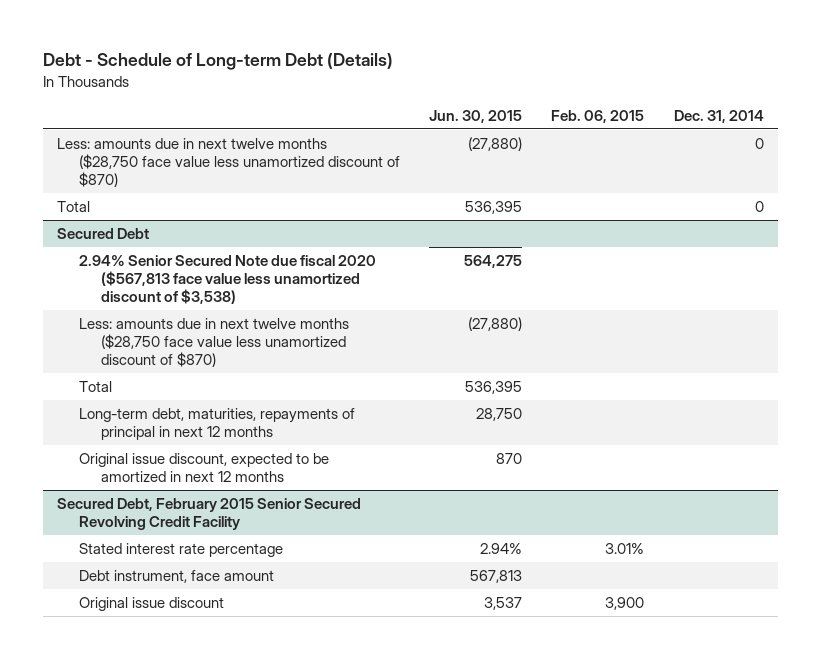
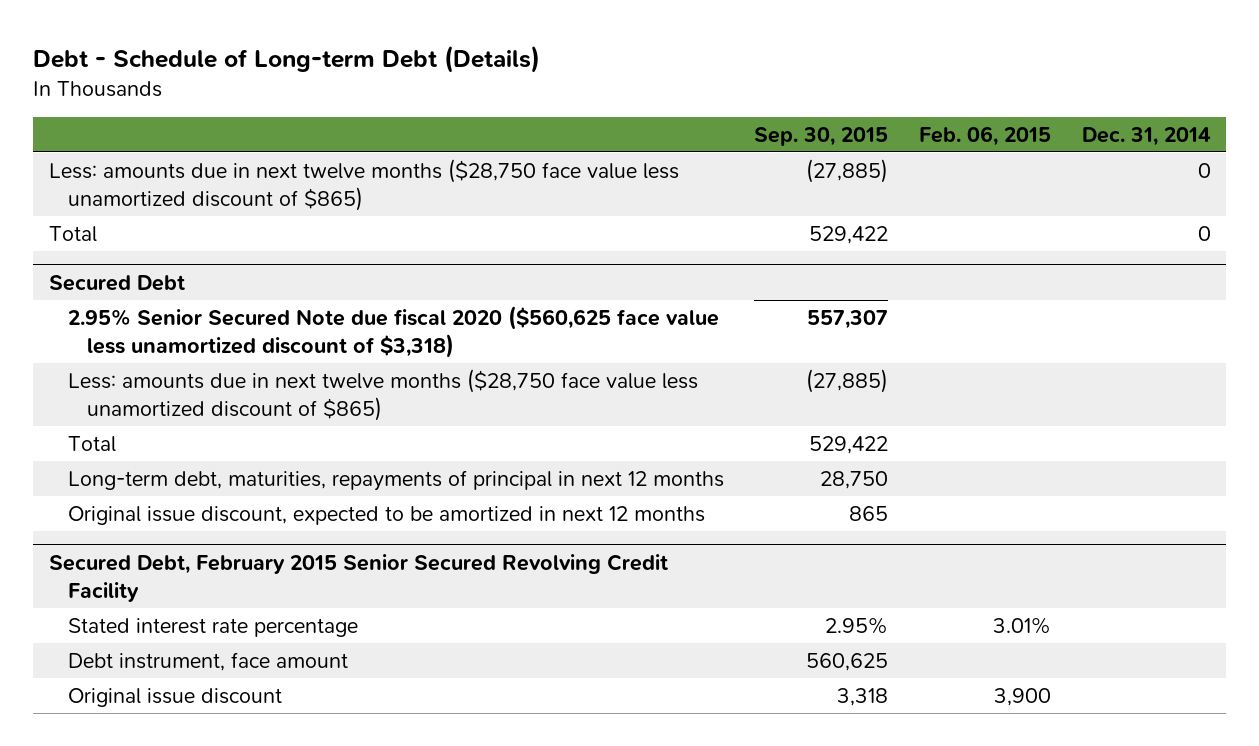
[429,109,523,123] Jun. 30, 2015 -> none
none -> [754,126,889,146] Sep. 30, 2015
[57,137,401,188] Less: amounts due in next twelve months ($28,750 face value less unamortized discount of $870) -> [48,158,679,211] Less: amounts due in next twelve months ($28,750 face value less unamortized discount of $865)
[79,254,377,305] 2.94% Senior Secured Note due fiscal 2020 ($567,813 face value less unamortized discount of $3,538) -> [67,305,719,358] 2.95% Senior Secured Note due fiscal 2020 ($560,625 face value less unamortized discount of $3,318)
[79,317,350,368] Less: amounts due in next twelve months ($28,750 face value less unamortized discount of $870) -> [67,368,698,421] Less: amounts due in next twelve months ($28,750 face value less unamortized discount of $865)

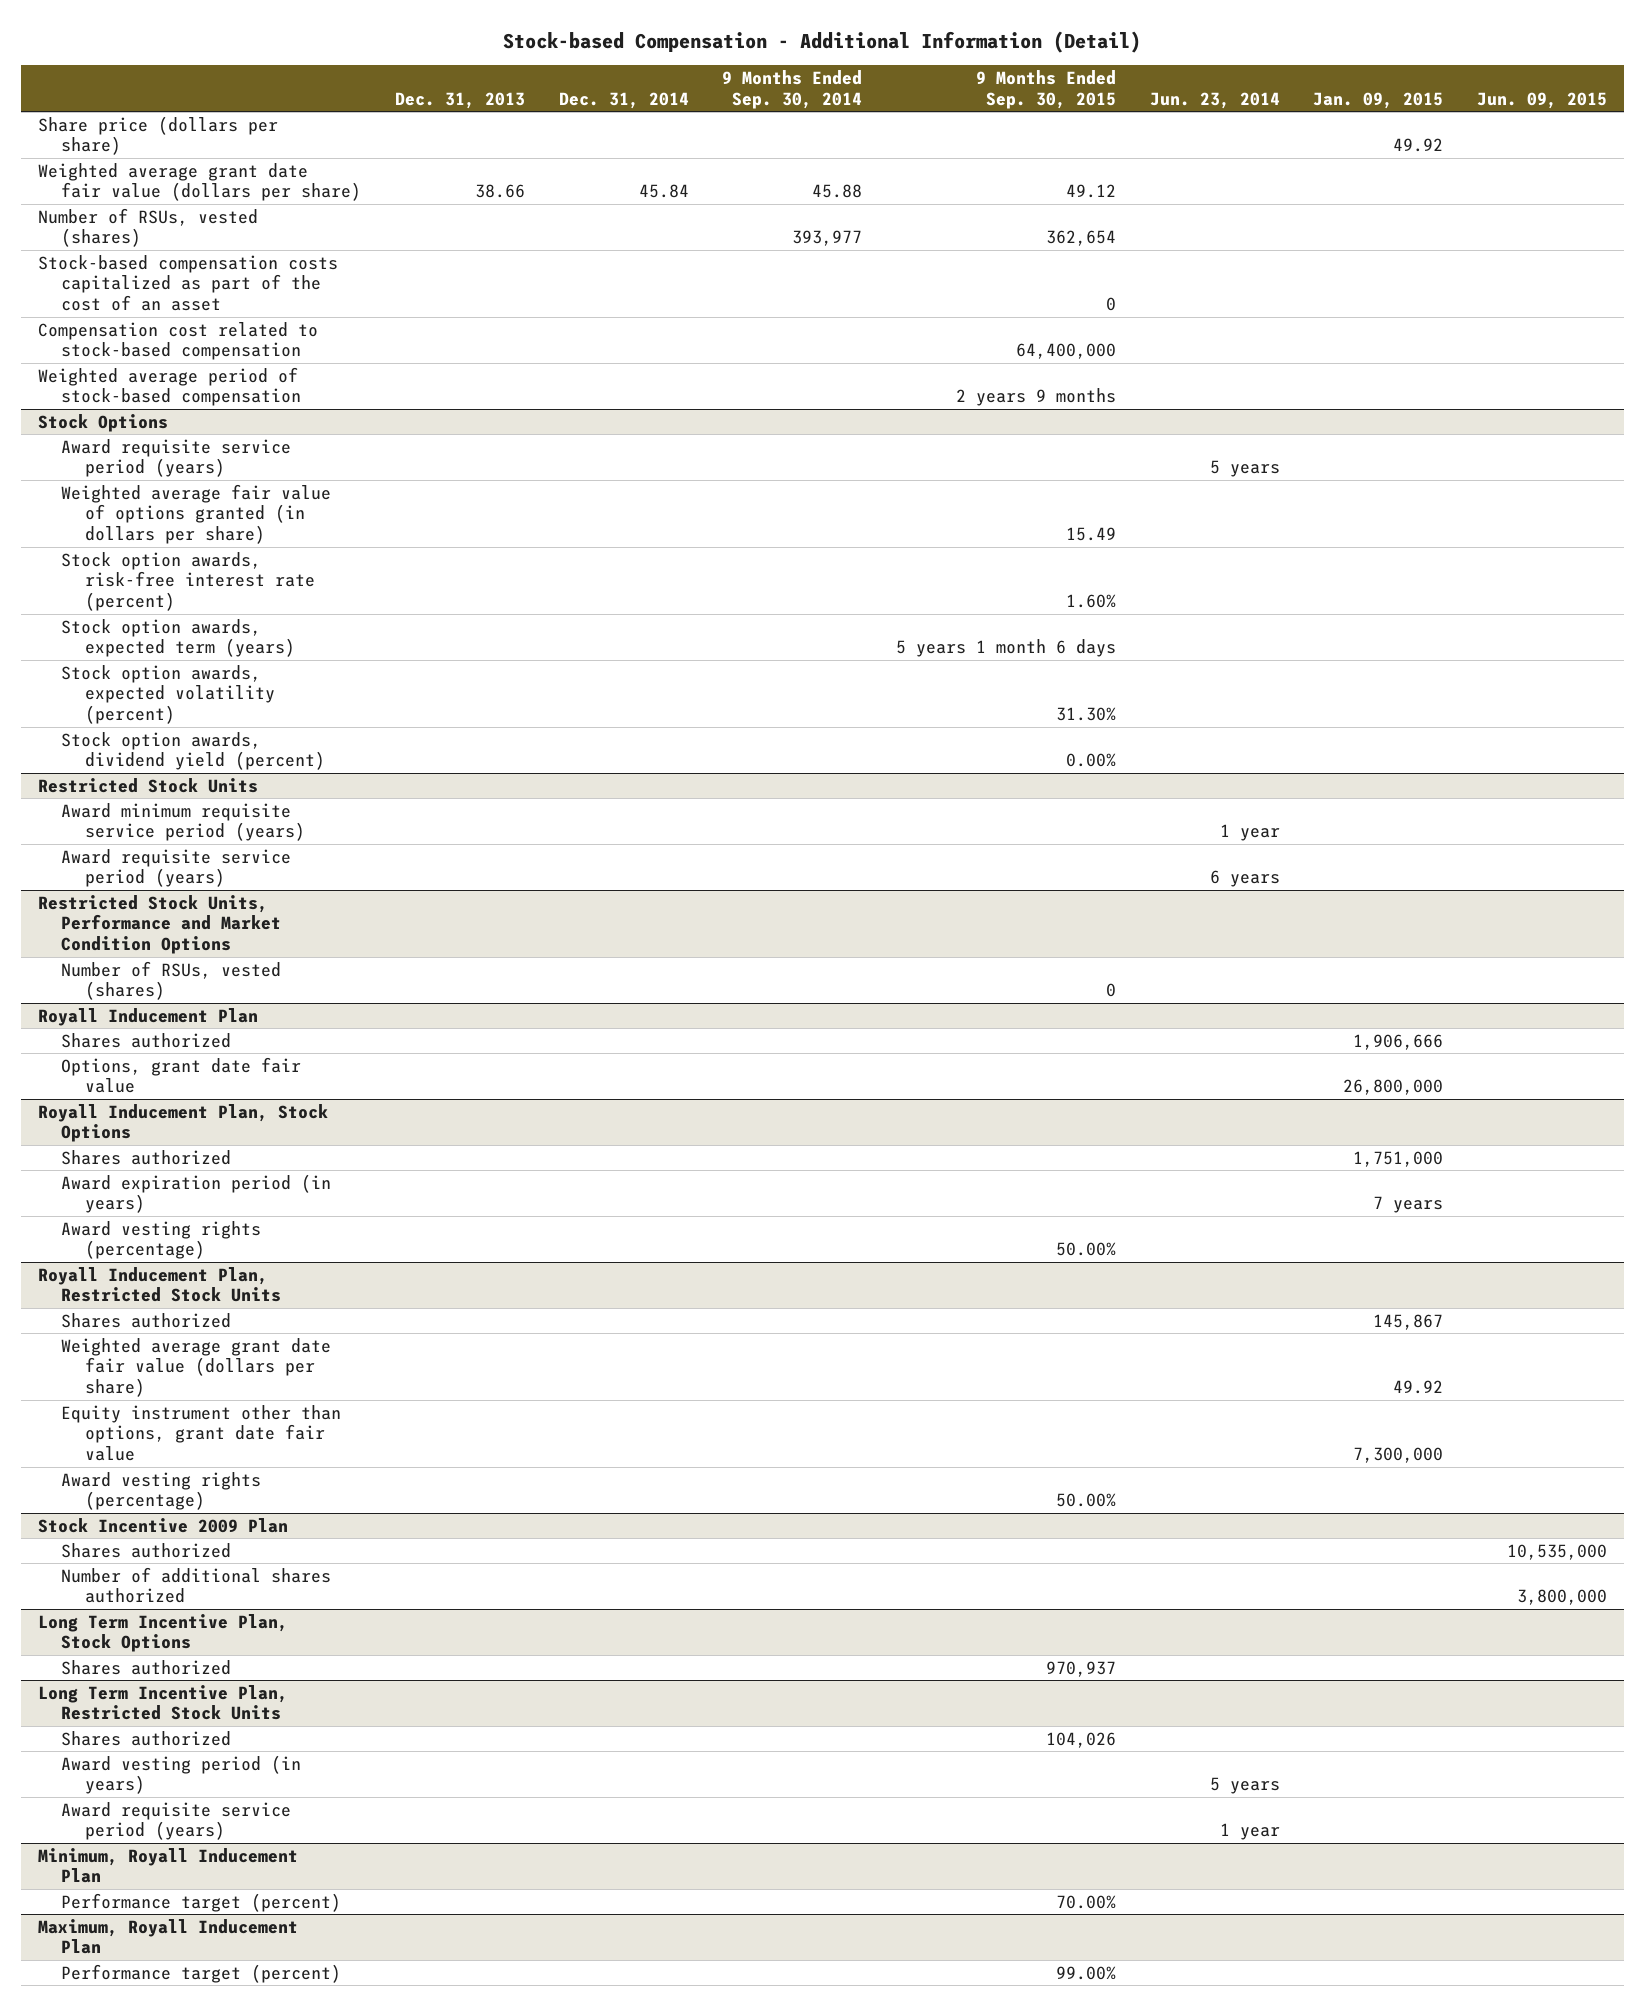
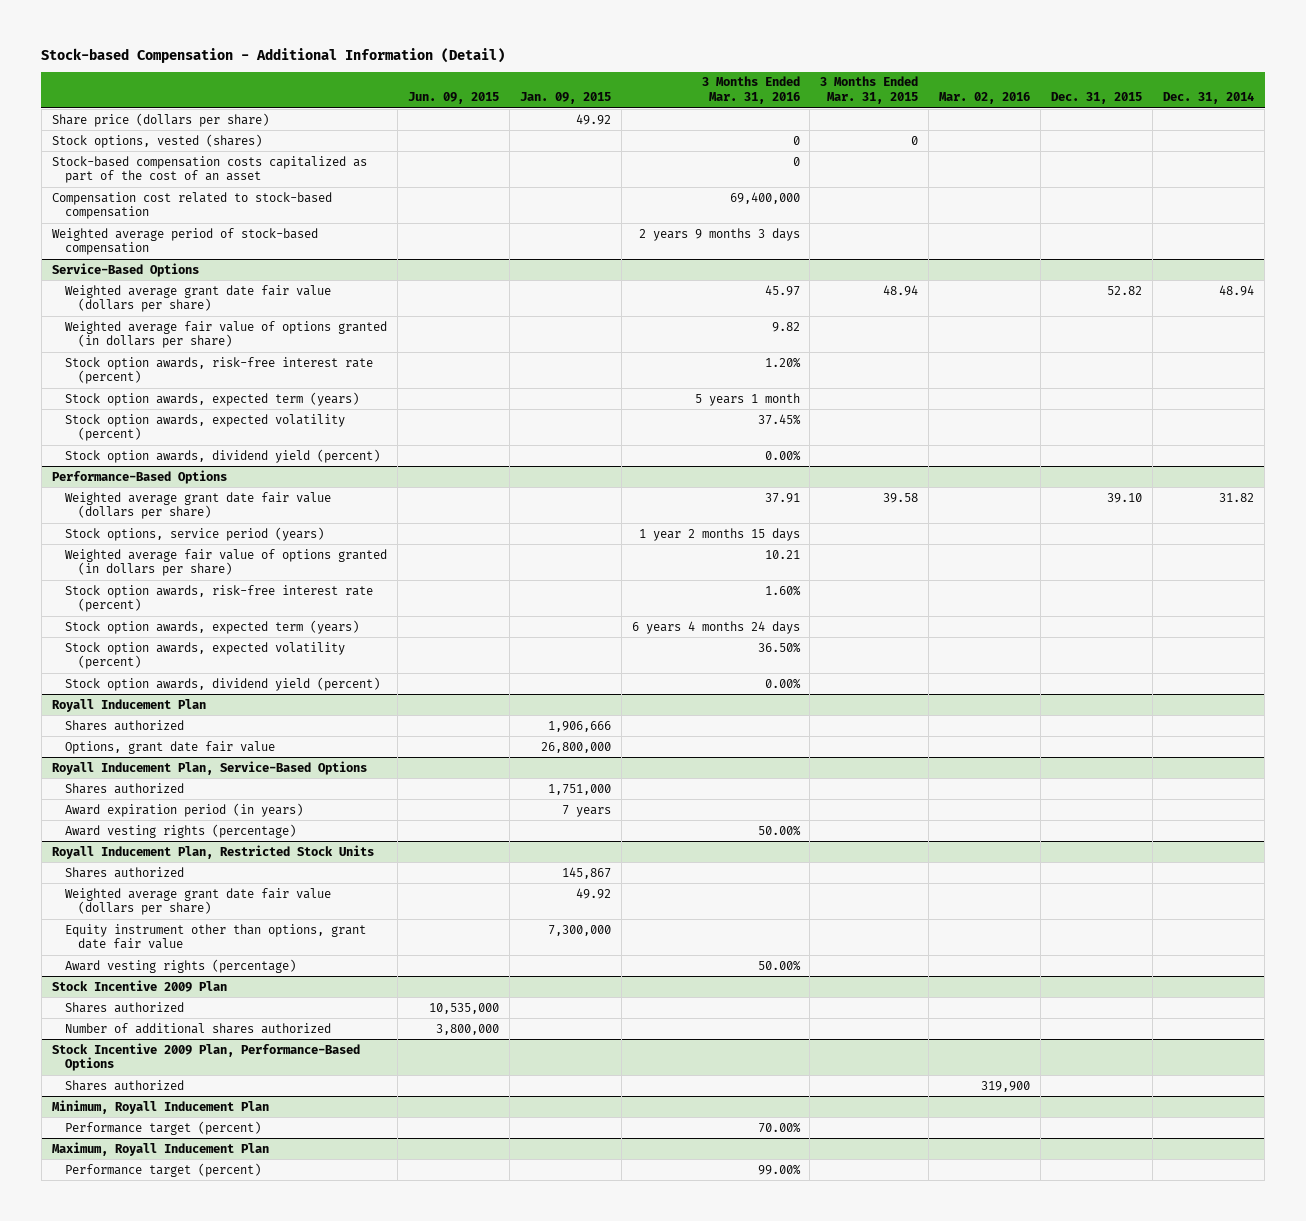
[395,91,526,109] Dec. 31, 2013 -> none
[722,69,863,109] 9 Months Ended Sep. 30, 2014 -> none
[976,69,1117,109] 9 Months Ended Sep. 30, 2015 -> none
[1149,91,1280,109] Jun. 23, 2014 -> none
none -> [701,76,800,105] 3 Months Ended Mar. 31, 2016
none -> [820,76,919,105] 3 Months Ended Mar. 31, 2015
none -> [939,92,1031,105] Mar. 02, 2016
none -> [1051,92,1143,105] Dec. 31, 2015
[37,162,362,202] Weighted average grant date fair value (dollars per share) -> none
[37,207,258,248] Number of RSUs, vested (shares) -> none
none -> [51,133,262,148] Stock options, vested (shares)
[61,438,292,478] Award requisite service period (years) -> none
[37,413,168,432] Stock Options -> [51,262,199,277] Service-Based Options
none -> [64,284,331,313] Weighted average grant date fair value (dollars per share)
[37,777,258,793] Restricted Stock Units -> none
[61,802,306,842] Award minimum requisite service period (years) -> none
[61,848,292,888] Award requisite service period (years) -> none
[37,894,282,955] Restricted Stock Units, Performance and Market Condition Options -> none
[61,960,282,1001] Number of RSUs, vested (shares) -> none
none -> [51,469,227,484] Performance-Based Options
none -> [64,491,331,520] Weighted average grant date fair value (dollars per share)
none -> [64,526,324,541] Stock options, service period (years)
none -> [64,548,387,577] Weighted average fair value of options granted (in dollars per share)
none -> [64,584,373,613] Stock option awards, risk-free interest rate (percent)
none -> [64,619,359,634] Stock option awards, expected term (years)
none -> [64,641,345,670] Stock option awards, expected volatility (percent)
none -> [64,676,380,691] Stock option awards, dividend yield (percent)
[37,1103,328,1143] Royall Inducement Plan, Stock Options -> [51,760,367,775] Royall Inducement Plan, Service-Based Options
[37,1613,288,1653] Long Term Incentive Plan, Stock Options -> none
[61,1659,232,1675] Shares authorized -> none
[37,1684,288,1721] Long Term Incentive Plan, Restricted Stock Units -> none
[61,1730,232,1746] Shares authorized -> none
[61,1754,302,1795] Award vesting period (in years) -> none
[61,1801,292,1841] Award requisite service period (years) -> none
none -> [51,1042,360,1072] Stock Incentive 2009 Plan, Performance-Based Options
none -> [64,1079,184,1091] Shares authorized

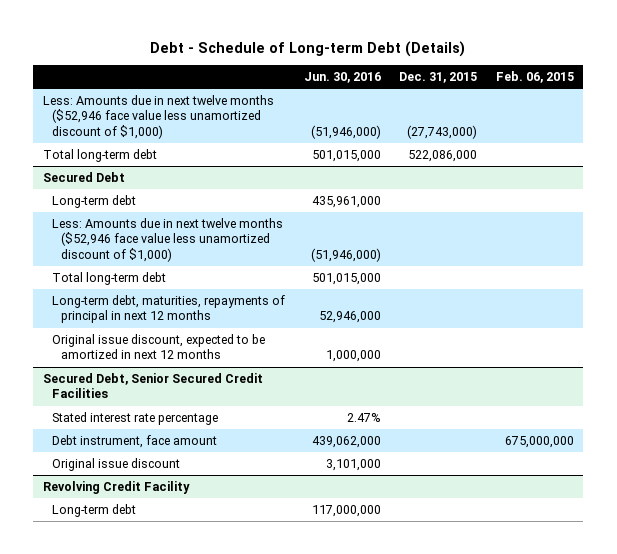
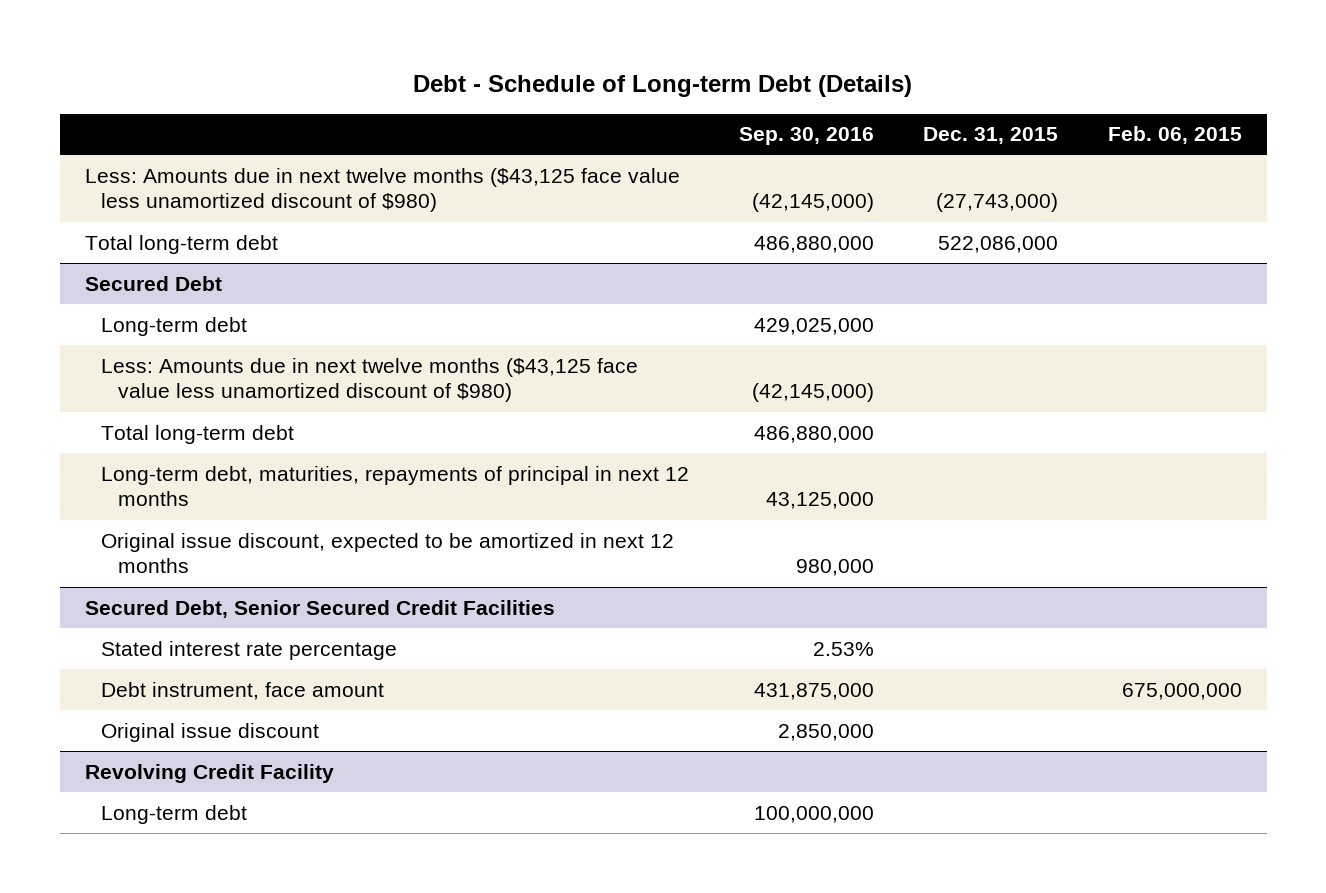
[303,72,381,84] Jun. 30, 2016 -> none
none -> [738,127,874,146] Sep. 30, 2016
[42,94,274,139] Less: Amounts due in next twelve months ($52,946 face value less unamortized discount of $1,000) -> [84,167,680,213] Less: Amounts due in next twelve months ($43,125 face value less unamortized discount of $980)
[52,217,284,262] Less: Amounts due in next twelve months ($52,946 face value less unamortized discount of $1,000) -> [101,357,639,403] Less: Amounts due in next twelve months ($43,125 face value less unamortized discount of $980)

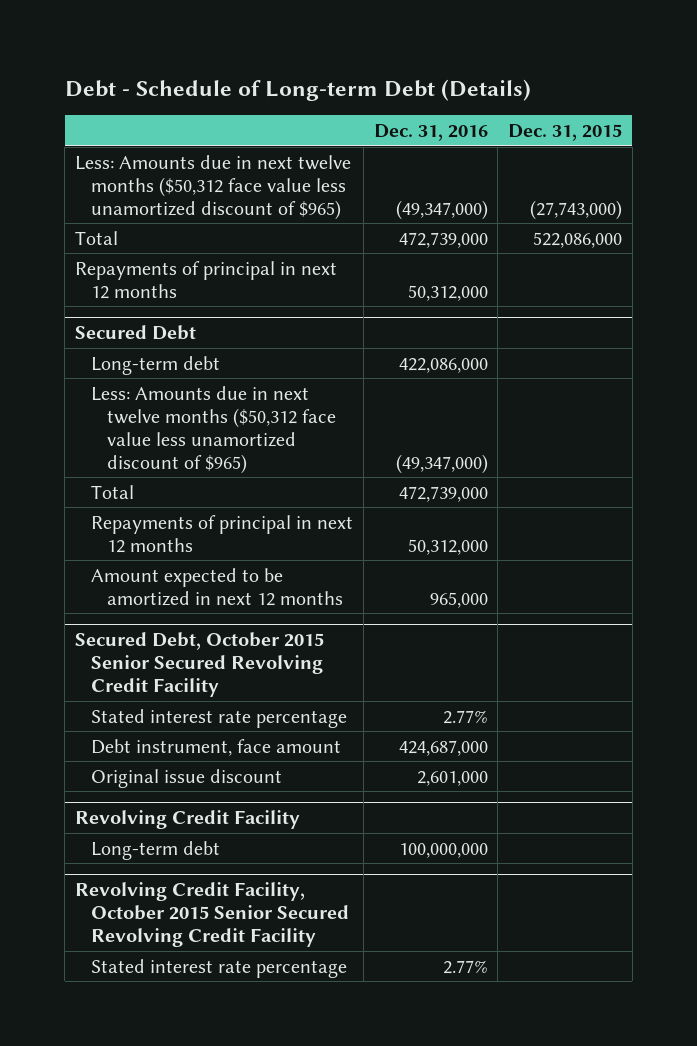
[738,127,874,146] Sep. 30, 2016 -> none
[1107,126,1242,145] Feb. 06, 2015 -> none
none -> [373,124,488,142] Dec. 31, 2016
[84,167,680,213] Less: Amounts due in next twelve months ($43,125 face value less unamortized discount of $980) -> [74,154,351,220] Less: Amounts due in next twelve months ($50,312 face value less unamortized discount of $965)
[84,234,278,254] Total long-term debt -> [74,230,118,245] Total
none -> [74,260,337,299] Repayments of principal in next 12 months
[84,599,555,618] Secured Debt, Senior Secured Credit Facilities -> none
[101,640,398,660] Stated interest rate percentage -> none
[101,681,385,700] Debt instrument, face amount -> none
[101,722,320,742] Original issue discount -> none
[101,357,639,403] Less: Amounts due in next twelve months ($43,125 face value less unamortized discount of $980) -> [91,385,337,474] Less: Amounts due in next twelve months ($50,312 face value less unamortized discount of $965)
[101,424,295,444] Total long-term debt -> [91,484,135,499] Total
[101,465,690,507] Long-term debt, maturities, repayments of principal in next 12 months -> [91,514,354,553] Repayments of principal in next 12 months
[101,532,675,574] Original issue discount, expected to be amortized in next 12 months -> [91,567,344,606] Amount expected to be amortized in next 12 months
none -> [74,632,324,698] Secured Debt, October 2015 Senior Secured Revolving Credit Facility
none -> [91,708,348,728] Stated interest rate percentage
none -> [91,738,342,756] Debt instrument, face amount
none -> [91,768,283,788] Original issue discount
none -> [74,882,350,948] Revolving Credit Facility, October 2015 Senior Secured Revolving Credit Facility
none -> [91,958,348,978] Stated interest rate percentage

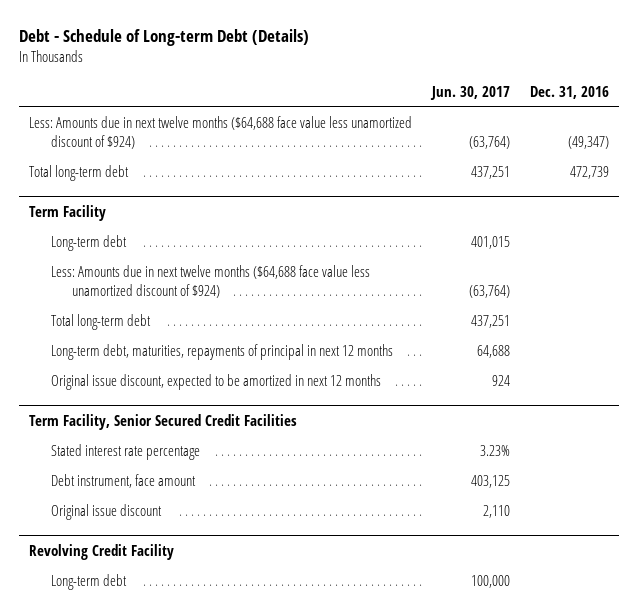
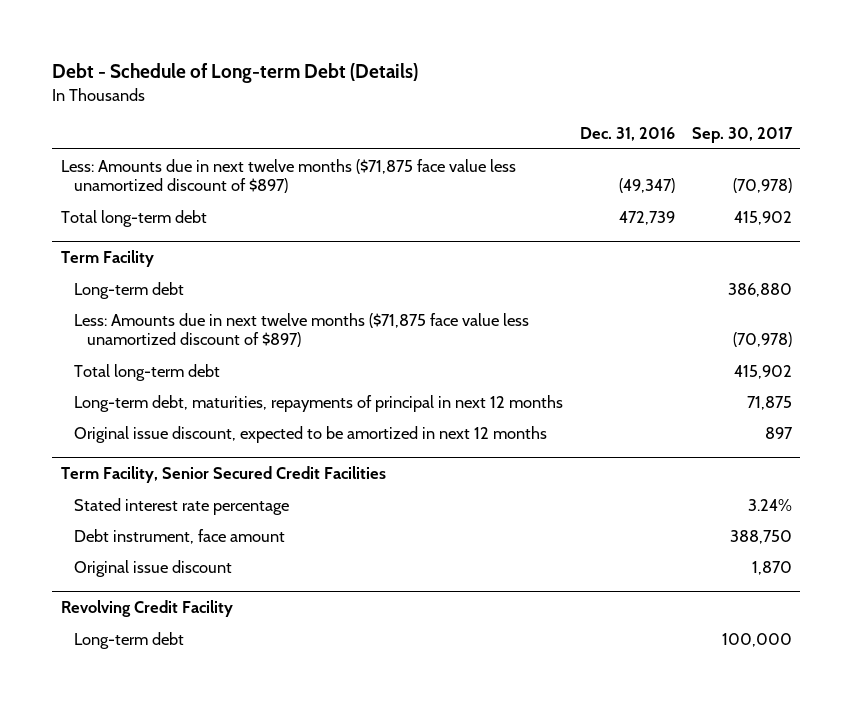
[430,85,511,100] Jun. 30, 2017 -> none
none -> [691,126,793,143] Sep. 30, 2017
[29,116,413,150] Less: Amounts due in next twelve months ($64,688 face value less unamortized discount of $924) -> [60,158,516,194] Less: Amounts due in next twelve months ($71,875 face value less unamortized discount of $897)
[50,265,370,299] Less: Amounts due in next twelve months ($64,688 face value less unamortized discount of $924) -> [73,312,529,348] Less: Amounts due in next twelve months ($71,875 face value less unamortized discount of $897)

